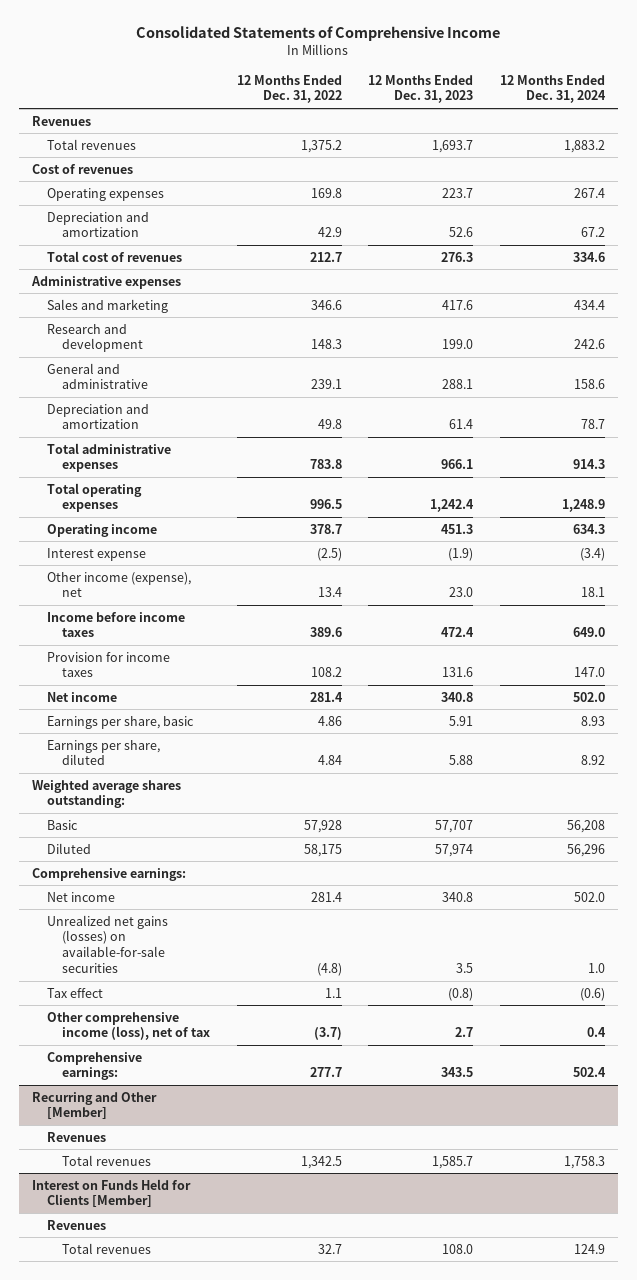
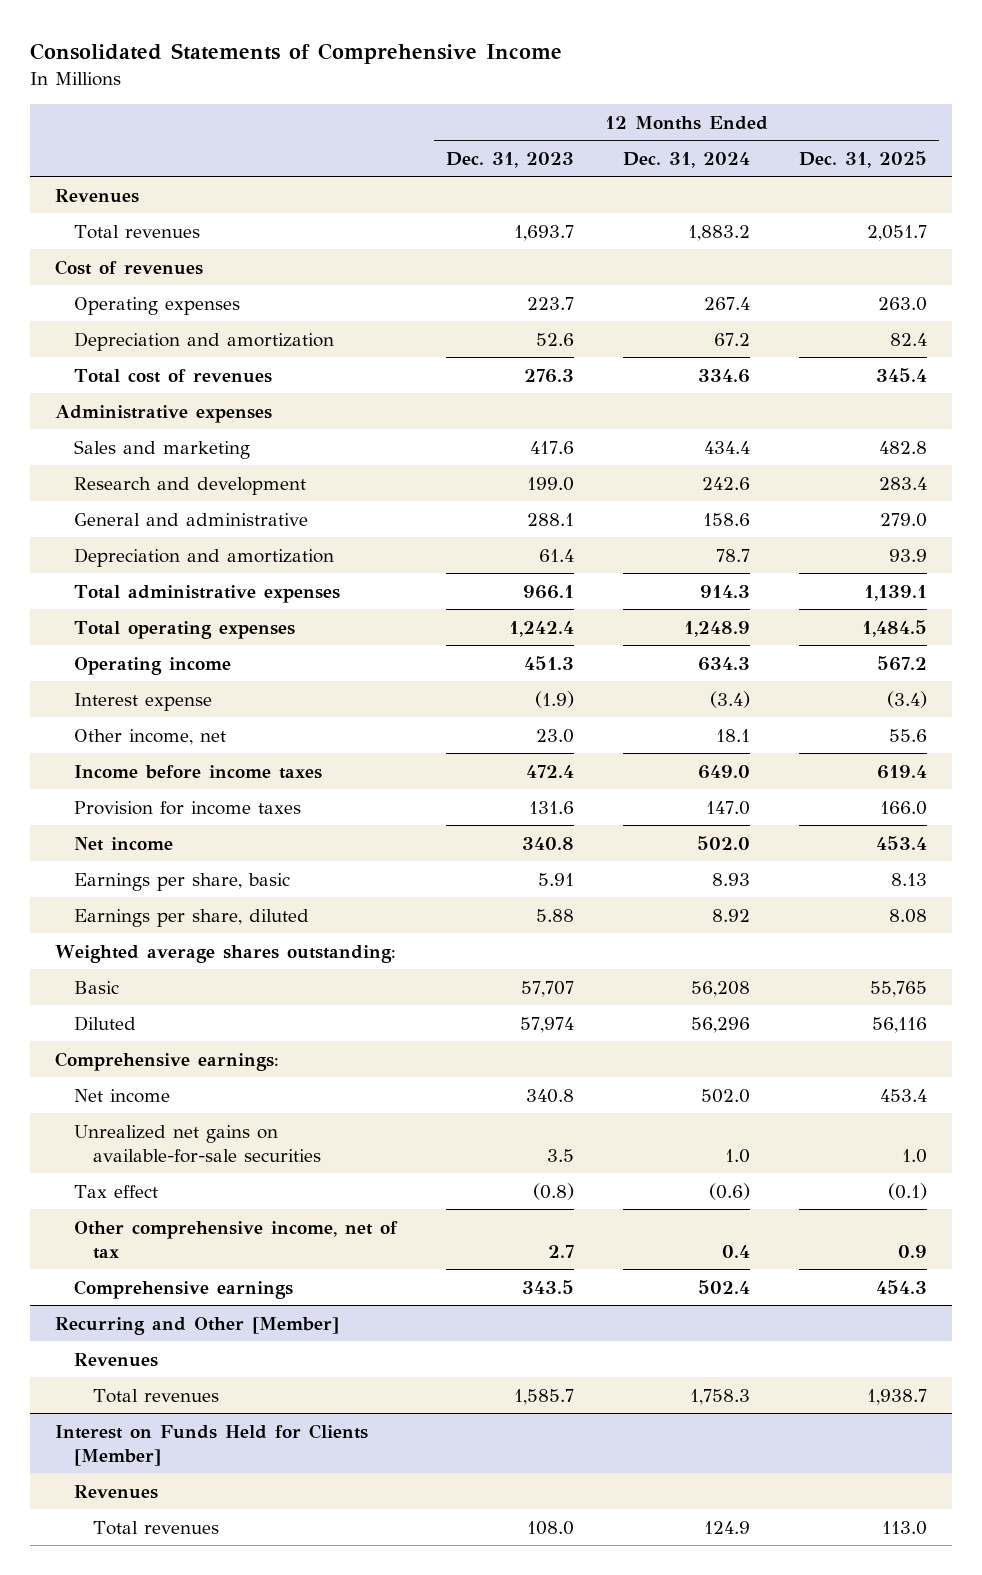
[236,74,342,104] 12 Months Ended Dec. 31, 2022 -> none
none -> [799,150,928,168] Dec. 31, 2025
[47,571,192,598] Other income (expense), net -> [73,728,226,745] Other income, net
[47,914,169,973] Unrealized net gains (losses) on available-for-sale securities -> [73,1124,321,1163] Unrealized net gains on available-for-sale securities
[47,1011,211,1041] Other comprehensive income (loss), net of tax -> [73,1220,398,1259] Other comprehensive income, net of tax
[47,1051,143,1081] Comprehensive earnings: -> [73,1279,293,1299] Comprehensive earnings

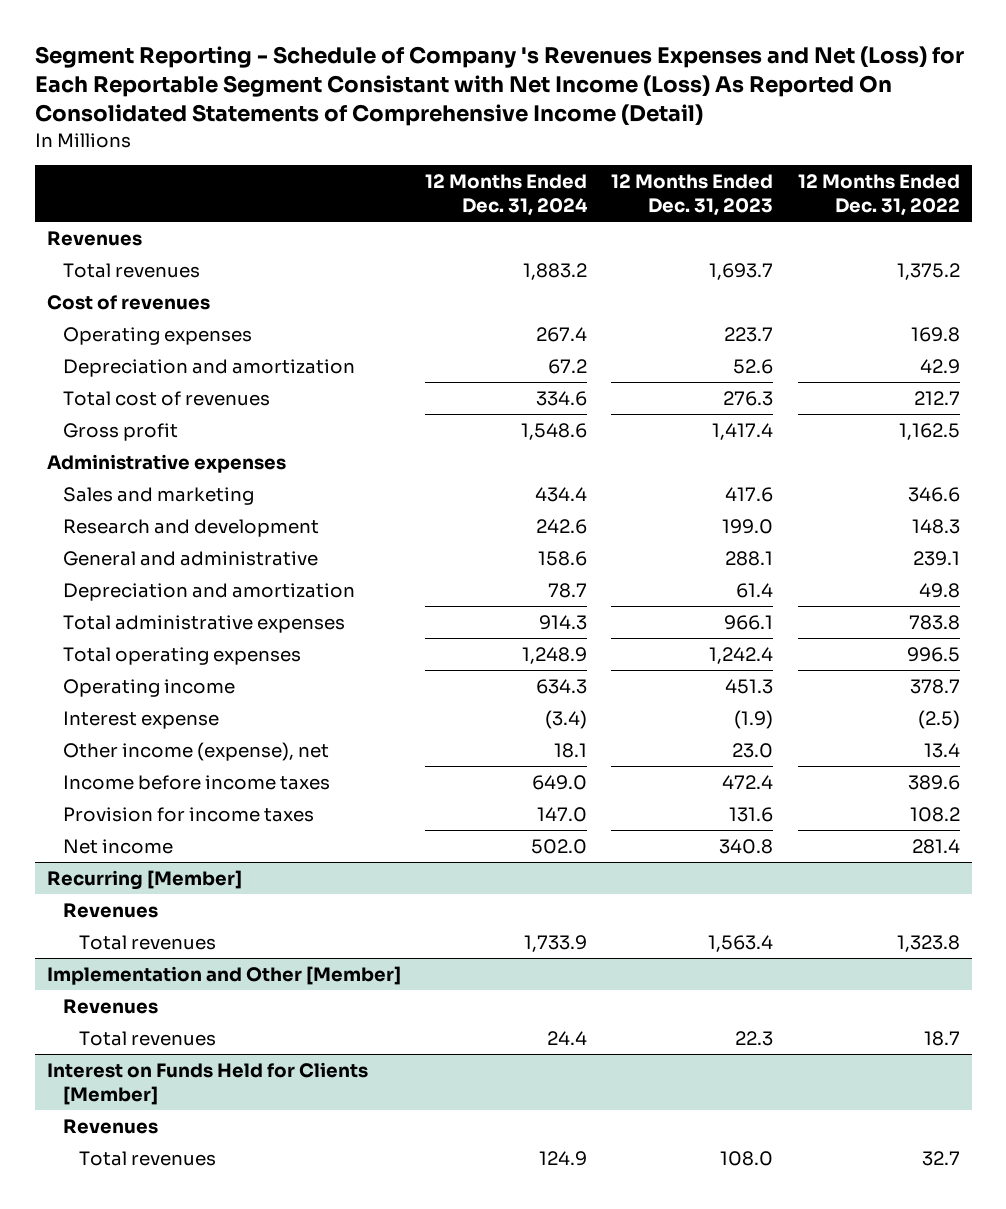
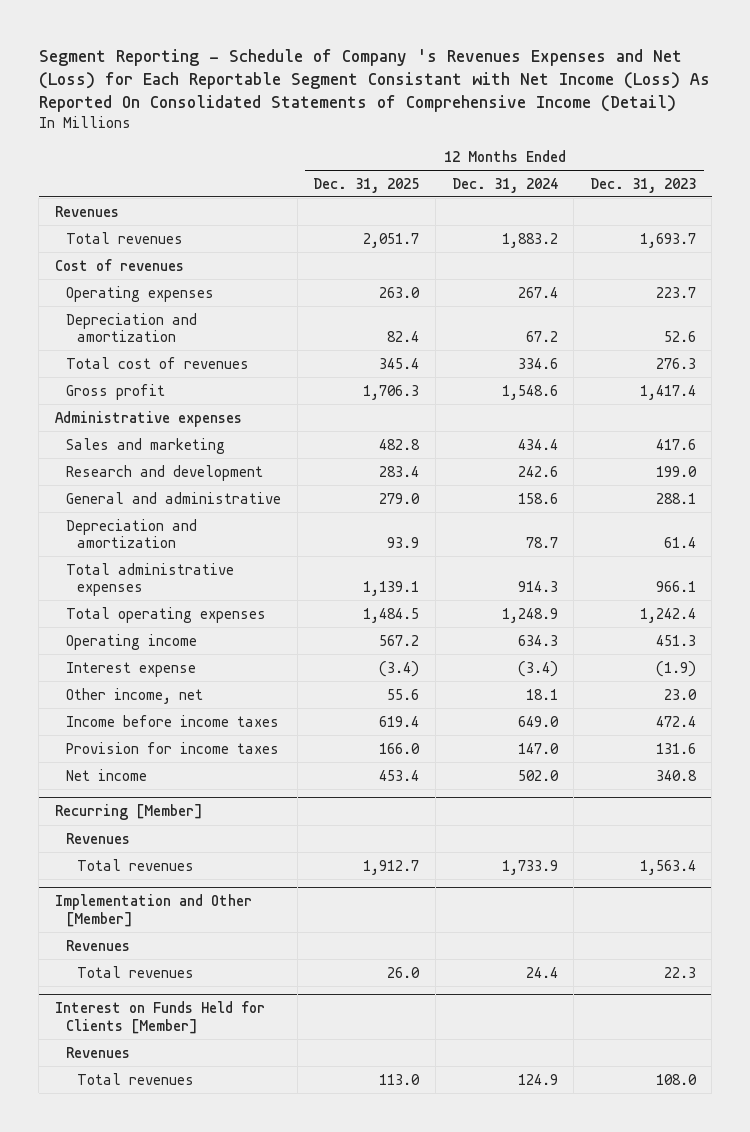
[797,174,960,217] 12 Months Ended Dec. 31, 2022 -> none
none -> [313,177,420,193] Dec. 31, 2025
[63,741,330,761] Other income (expense), net -> [65,687,203,704] Other income, net

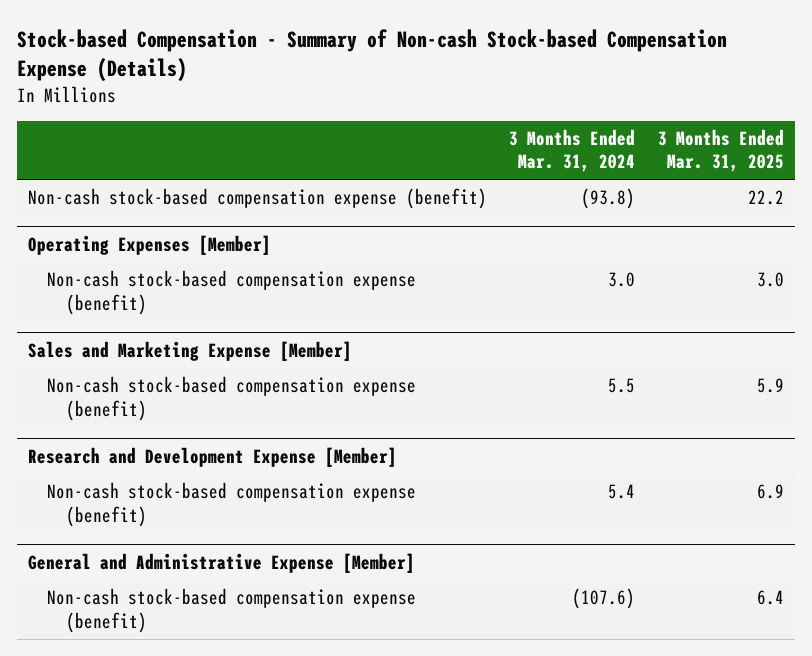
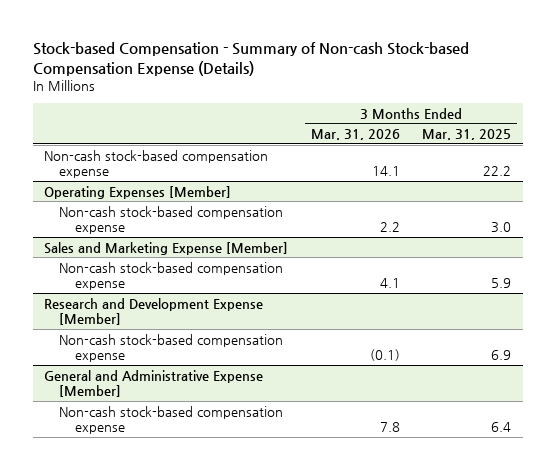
[509,129,636,173] 3 Months Ended Mar. 31, 2024 -> none
none -> [310,129,400,141] Mar. 31, 2026
[28,188,488,210] Non-cash stock-based compensation expense (benefit) -> [44,149,269,179] Non-cash stock-based compensation expense
[47,270,417,315] Non-cash stock-based compensation expense (benefit) -> [59,205,284,235] Non-cash stock-based compensation expense
[47,376,417,421] Non-cash stock-based compensation expense (benefit) -> [59,261,284,291] Non-cash stock-based compensation expense
[47,482,417,527] Non-cash stock-based compensation expense (benefit) -> [59,333,284,363] Non-cash stock-based compensation expense
[47,588,417,633] Non-cash stock-based compensation expense (benefit) -> [59,405,284,435] Non-cash stock-based compensation expense

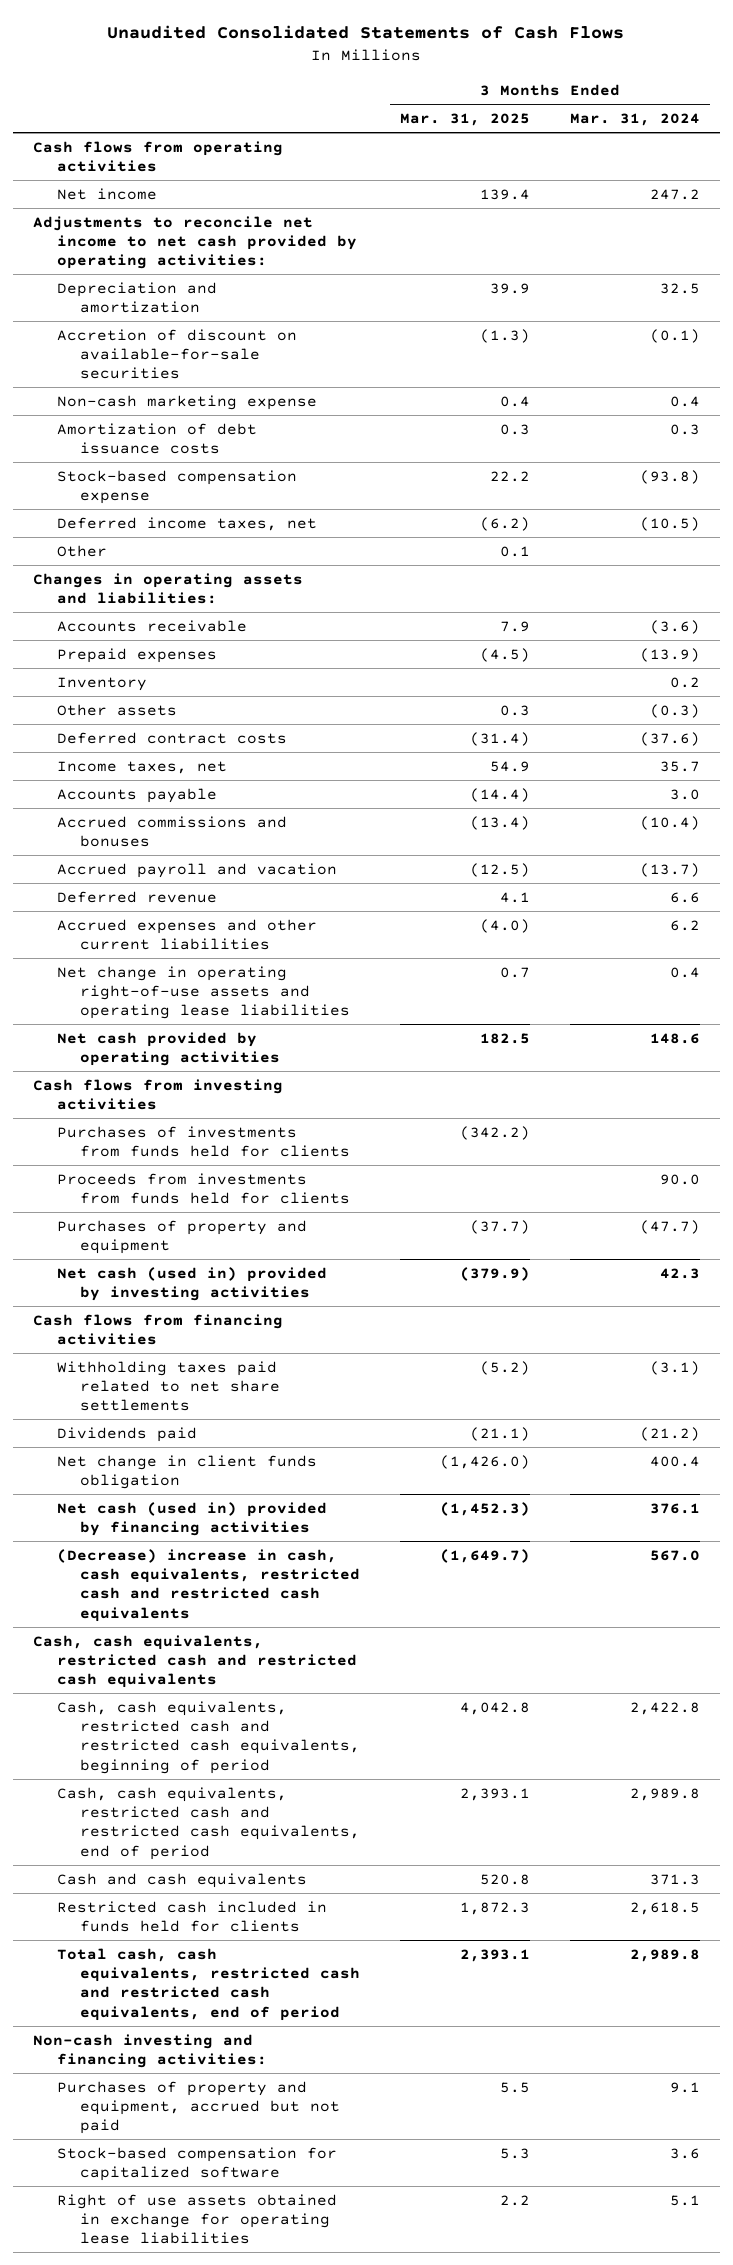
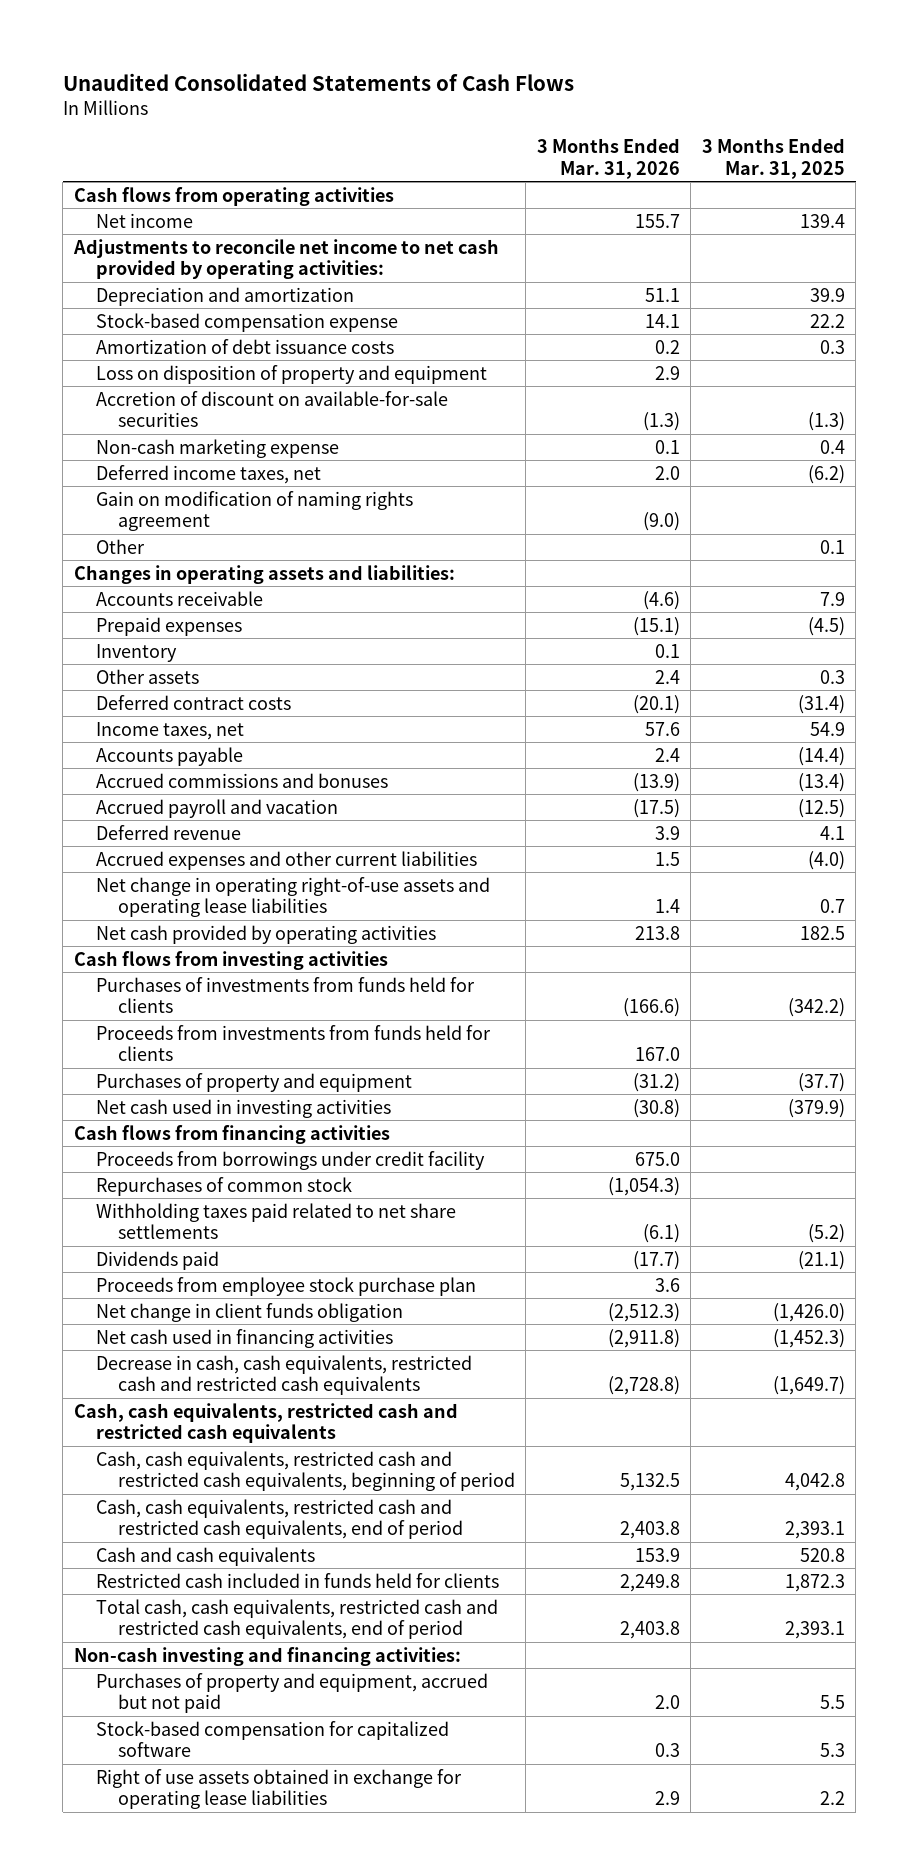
[569,113,700,127] Mar. 31, 2024 -> none
none -> [536,137,680,179] 3 Months Ended Mar. 31, 2026
[56,469,297,504] Stock-based compensation expense -> [95,312,398,332] Stock-based compensation expense
[56,422,257,454] Amortization of debt issuance costs -> [95,338,394,354] Amortization of debt issuance costs
none -> [95,364,487,384] Loss on disposition of property and equipment
none -> [95,490,413,532] Gain on modification of naming rights agreement
[56,1266,327,1301] Net cash (used in) provided by investing activities -> [95,1098,391,1118] Net cash used in investing activities
none -> [95,1150,485,1170] Proceeds from borrowings under credit facility
none -> [95,1176,352,1196] Repurchases of common stock
none -> [95,1276,476,1296] Proceeds from employee stock purchase plan
[56,1501,327,1536] Net cash (used in) provided by financing activities -> [95,1328,393,1348] Net cash used in financing activities
[56,1548,361,1622] (Decrease) increase in cash, cash equivalents, restricted cash and restricted cash equivalents -> [95,1354,472,1396] Decrease in cash, cash equivalents, restricted cash and restricted cash equivalents

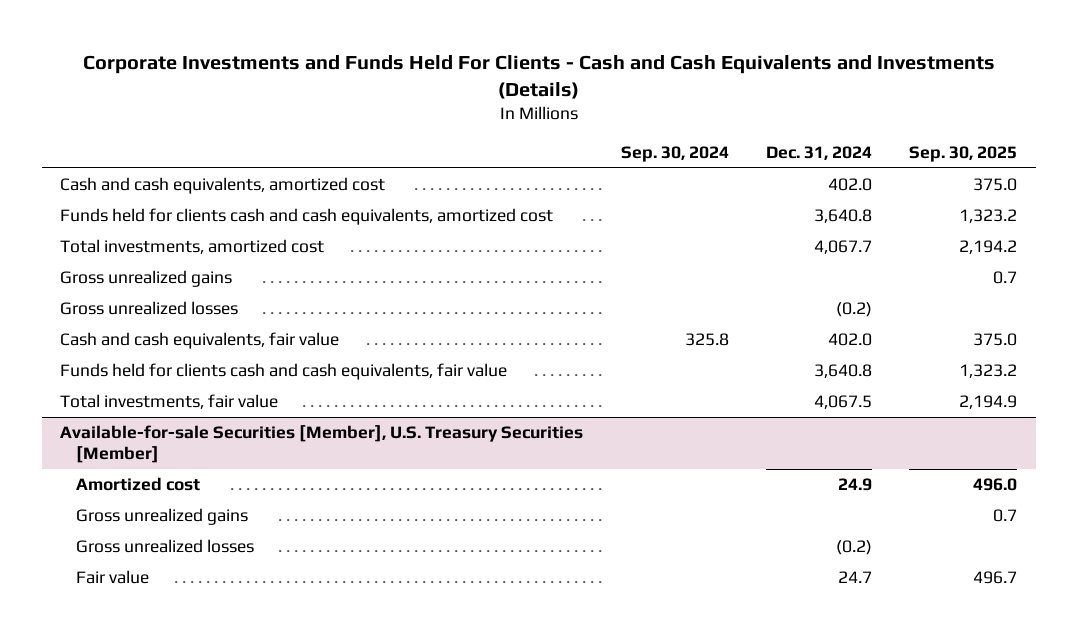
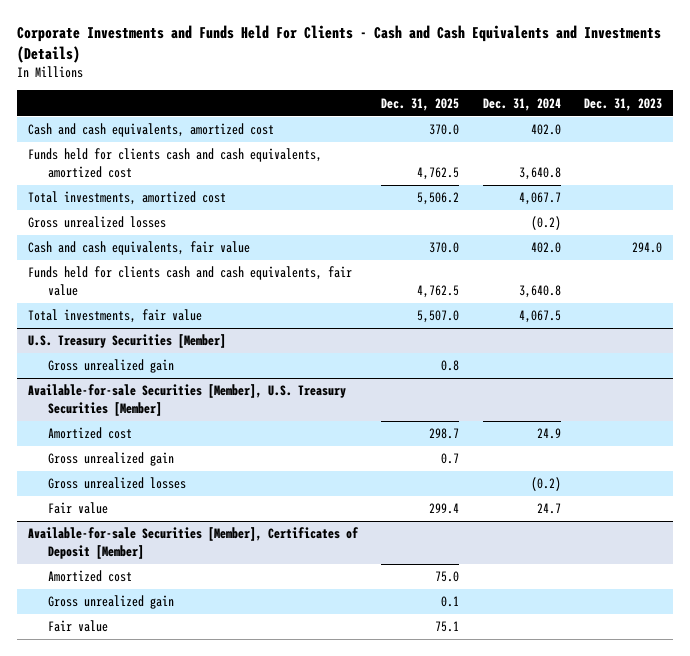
[620,145,729,162] Sep. 30, 2024 -> none
[909,145,1018,162] Sep. 30, 2025 -> none
none -> [381,97,460,111] Dec. 31, 2025
none -> [583,97,662,111] Dec. 31, 2023
[60,270,233,288] Gross unrealized gains -> none
none -> [28,334,227,349] U.S. Treasury Securities [Member]
none -> [47,359,174,374] Gross unrealized gain
[76,508,249,526] Gross unrealized gains -> [47,452,174,467] Gross unrealized gain
none -> [28,527,360,559] Available-for-sale Securities [Member], Certificates of Deposit [Member]
none -> [47,570,132,583] Amortized cost
none -> [47,595,174,610] Gross unrealized gain
none -> [47,620,108,633] Fair value

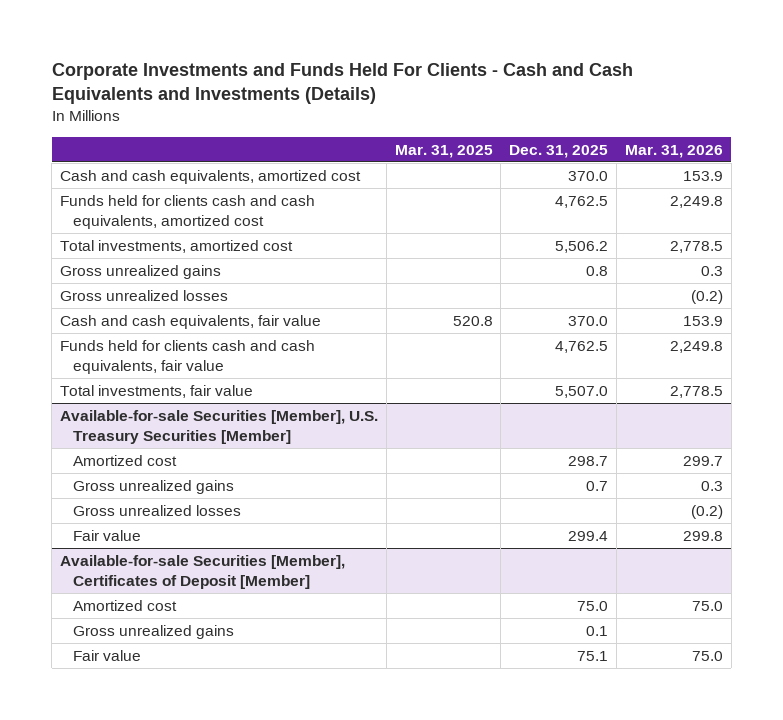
[482,97,561,111] Dec. 31, 2024 -> none
[583,97,662,111] Dec. 31, 2023 -> none
none -> [394,144,493,158] Mar. 31, 2025
none -> [624,144,723,158] Mar. 31, 2026
none -> [59,264,221,279] Gross unrealized gains
[28,334,227,349] U.S. Treasury Securities [Member] -> none
[47,359,174,374] Gross unrealized gain -> none
[47,452,174,467] Gross unrealized gain -> [72,479,234,494] Gross unrealized gains
[47,595,174,610] Gross unrealized gain -> [72,624,234,639] Gross unrealized gains

